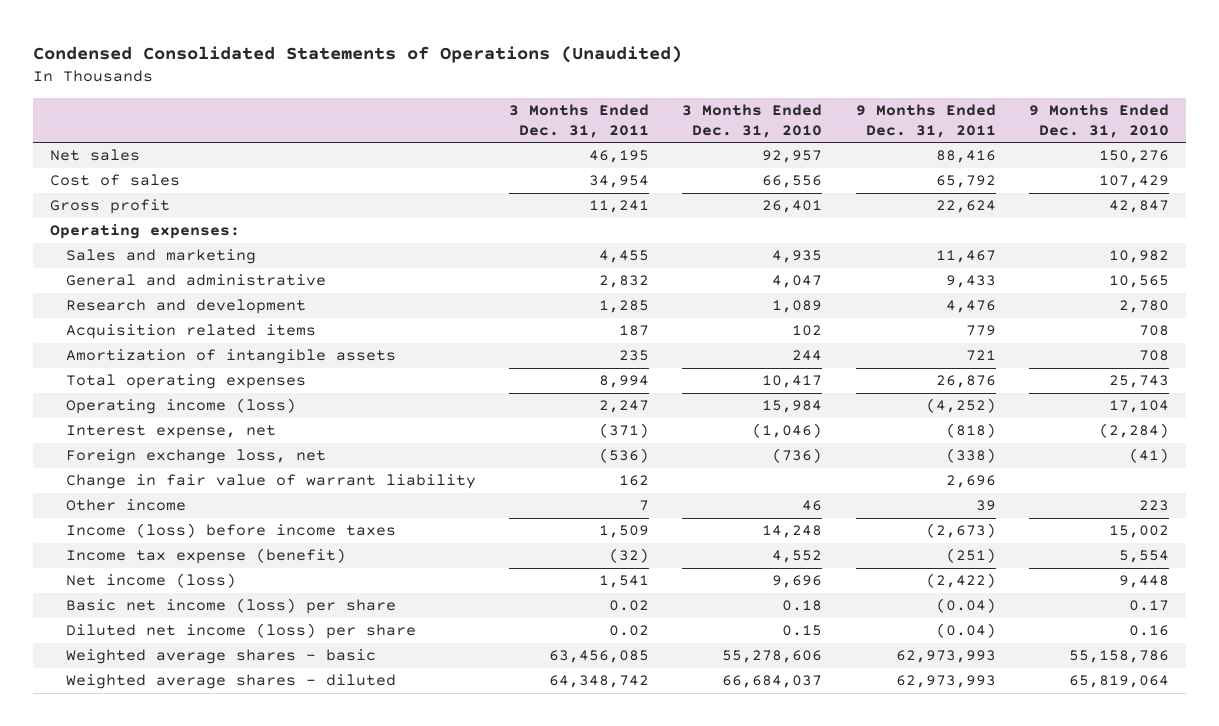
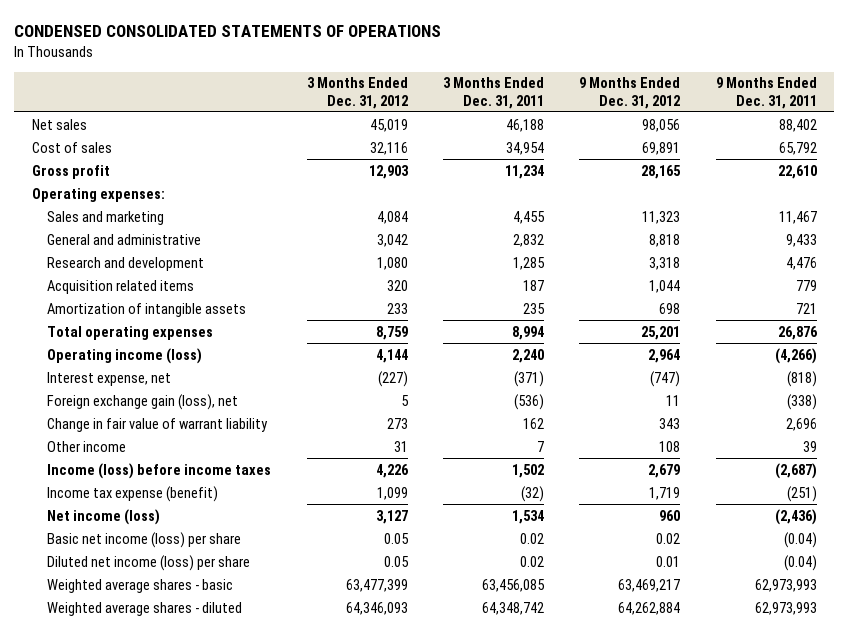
[33,45,683,63] Condensed Consolidated Statements of Operations (Unaudited) -> [14,25,442,38] CONDENSED CONSOLIDATED STATEMENTS OF OPERATIONS
[682,104,823,138] 3 Months Ended Dec. 31, 2010 -> none
[1029,104,1170,138] 9 Months Ended Dec. 31, 2010 -> none
none -> [306,77,408,109] 3 Months Ended Dec. 31, 2012
none -> [579,77,681,109] 9 Months Ended Dec. 31, 2012
[588,150,649,164] 46,195 -> [506,118,545,132] 46,188
[935,150,996,164] 88,416 -> [778,118,817,132] 88,402
[588,200,649,214] 11,241 -> [505,164,545,179] 11,234
[935,200,996,214] 22,624 -> [777,164,817,179] 22,610
[598,400,649,414] 2,247 -> [512,348,545,363] 2,240
[925,398,996,414] (4,252) -> [774,347,817,364] (4,266)
[65,449,326,465] Foreign exchange loss, net -> [47,393,239,410] Foreign exchange gain (loss), net
[598,525,649,539] 1,509 -> [512,463,545,478] 1,502
[925,523,996,539] (2,673) -> [774,462,817,479] (2,687)
[598,575,649,589] 1,541 -> [512,509,545,524] 1,534
[925,573,996,589] (2,422) -> [774,508,817,525] (2,436)

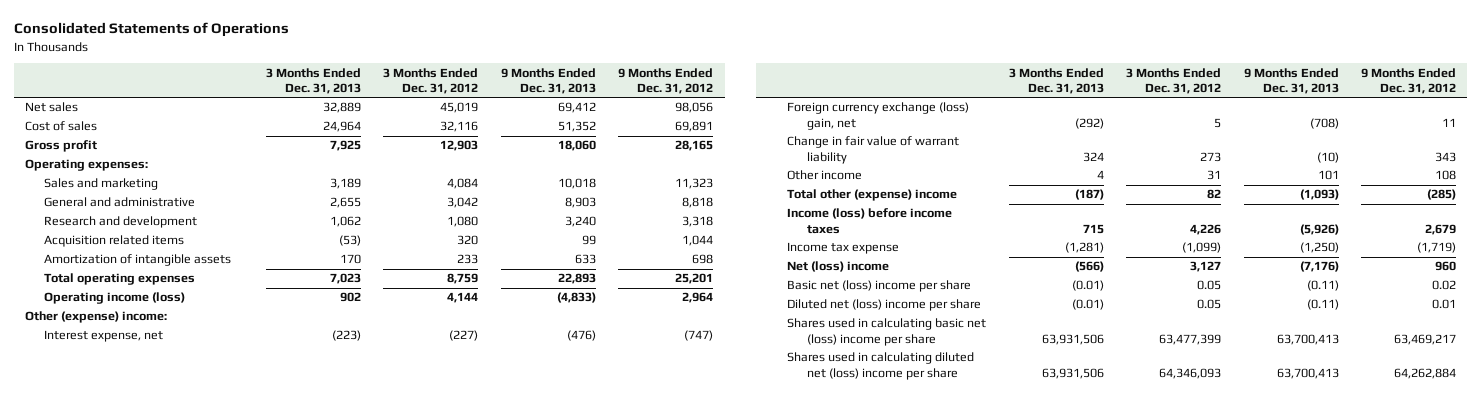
[14,25,442,38] CONDENSED CONSOLIDATED STATEMENTS OF OPERATIONS -> [13,22,289,38] Consolidated Statements of Operations
[443,77,545,109] 3 Months Ended Dec. 31, 2011 -> none
[715,77,817,109] 9 Months Ended Dec. 31, 2011 -> none
none -> [265,67,361,94] 3 Months Ended Dec. 31, 2013
none -> [500,67,596,94] 9 Months Ended Dec. 31, 2013
none -> [24,311,167,324] Other (expense) income:
[47,393,239,410] Foreign exchange gain (loss), net -> [787,102,970,130] Foreign currency exchange (loss) gain, net
none -> [787,189,958,202] Total other (expense) income
[47,485,219,502] Income tax expense (benefit) -> [787,242,900,255] Income tax expense
[376,486,408,500] 1,099 -> [1182,242,1222,254] (1,099)
[649,486,681,500] 1,719 -> [1417,242,1457,254] (1,719)
[47,508,161,525] Net income (loss) -> [787,261,890,273] Net (loss) income
[47,531,242,548] Basic net income (loss) per share -> [787,280,972,293] Basic net (loss) income per share
[47,554,251,571] Diluted net income (loss) per share -> [787,299,982,312] Diluted net (loss) income per share
[47,578,234,593] Weighted average shares - basic -> [787,318,987,346] Shares used in calculating basic net (loss) income per share
[47,601,243,616] Weighted average shares - diluted -> [787,352,975,380] Shares used in calculating diluted net (loss) income per share

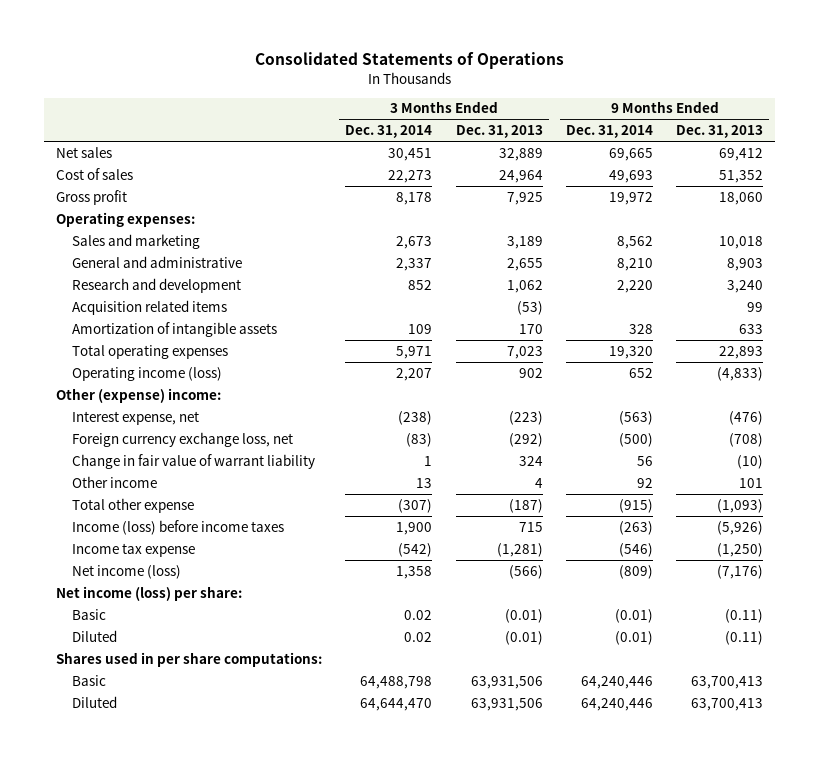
[383,67,479,94] 3 Months Ended Dec. 31, 2012 -> none
[618,67,714,94] 9 Months Ended Dec. 31, 2012 -> none
none -> [345,125,433,139] Dec. 31, 2014
none -> [566,125,654,139] Dec. 31, 2014
[787,102,970,130] Foreign currency exchange (loss) gain, net -> [71,431,293,447] Foreign currency exchange loss, net
[787,189,958,202] Total other (expense) income -> [71,497,194,513] Total other expense
[787,261,890,273] Net (loss) income -> [71,564,181,579] Net income (loss)
none -> [55,585,242,601] Net income (loss) per share:
[787,280,972,293] Basic net (loss) income per share -> [71,608,106,620] Basic
[787,299,982,312] Diluted net (loss) income per share -> [71,629,117,642] Diluted
none -> [55,651,322,667] Shares used in per share computations:
[787,318,987,346] Shares used in calculating basic net (loss) income per share -> [71,674,106,686] Basic
[787,352,975,380] Shares used in calculating diluted net (loss) income per share -> [71,695,117,708] Diluted

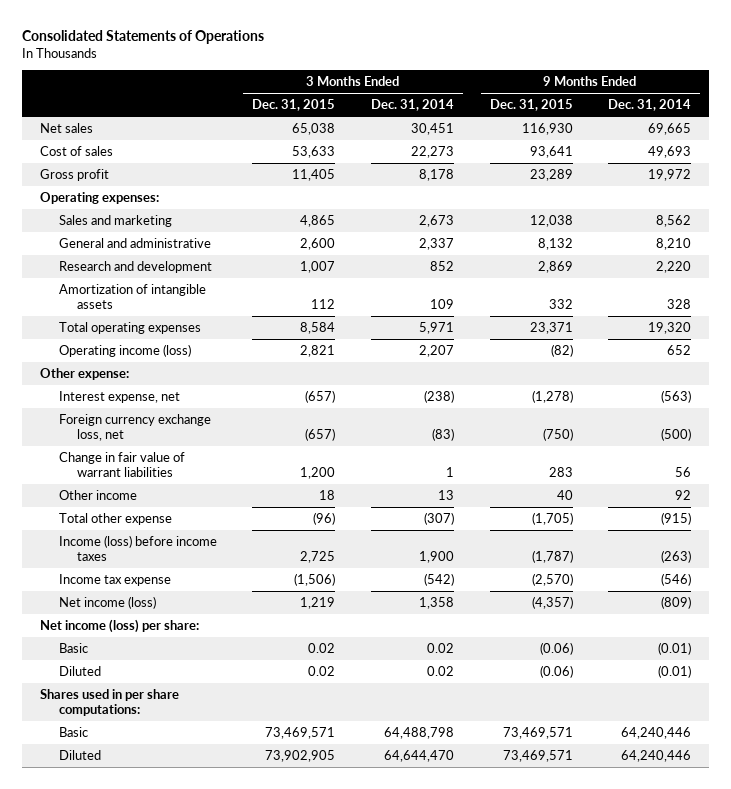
[455,125,543,139] Dec. 31, 2013 -> none
[676,125,764,139] Dec. 31, 2013 -> none
none -> [252,99,336,112] Dec. 31, 2015
none -> [489,99,573,112] Dec. 31, 2015
[71,299,227,315] Acquisition related items -> none
[55,387,221,403] Other (expense) income: -> [40,367,130,380] Other expense:
[71,453,315,469] Change in fair value of warrant liability -> [58,451,185,477] Change in fair value of warrant liabilities

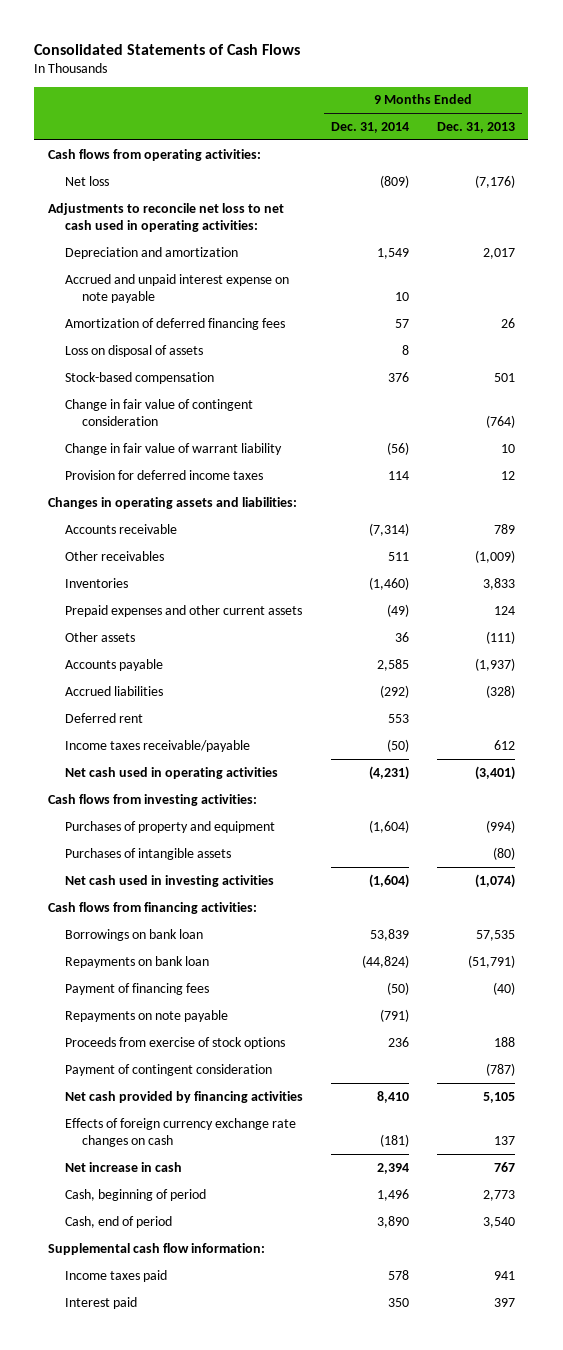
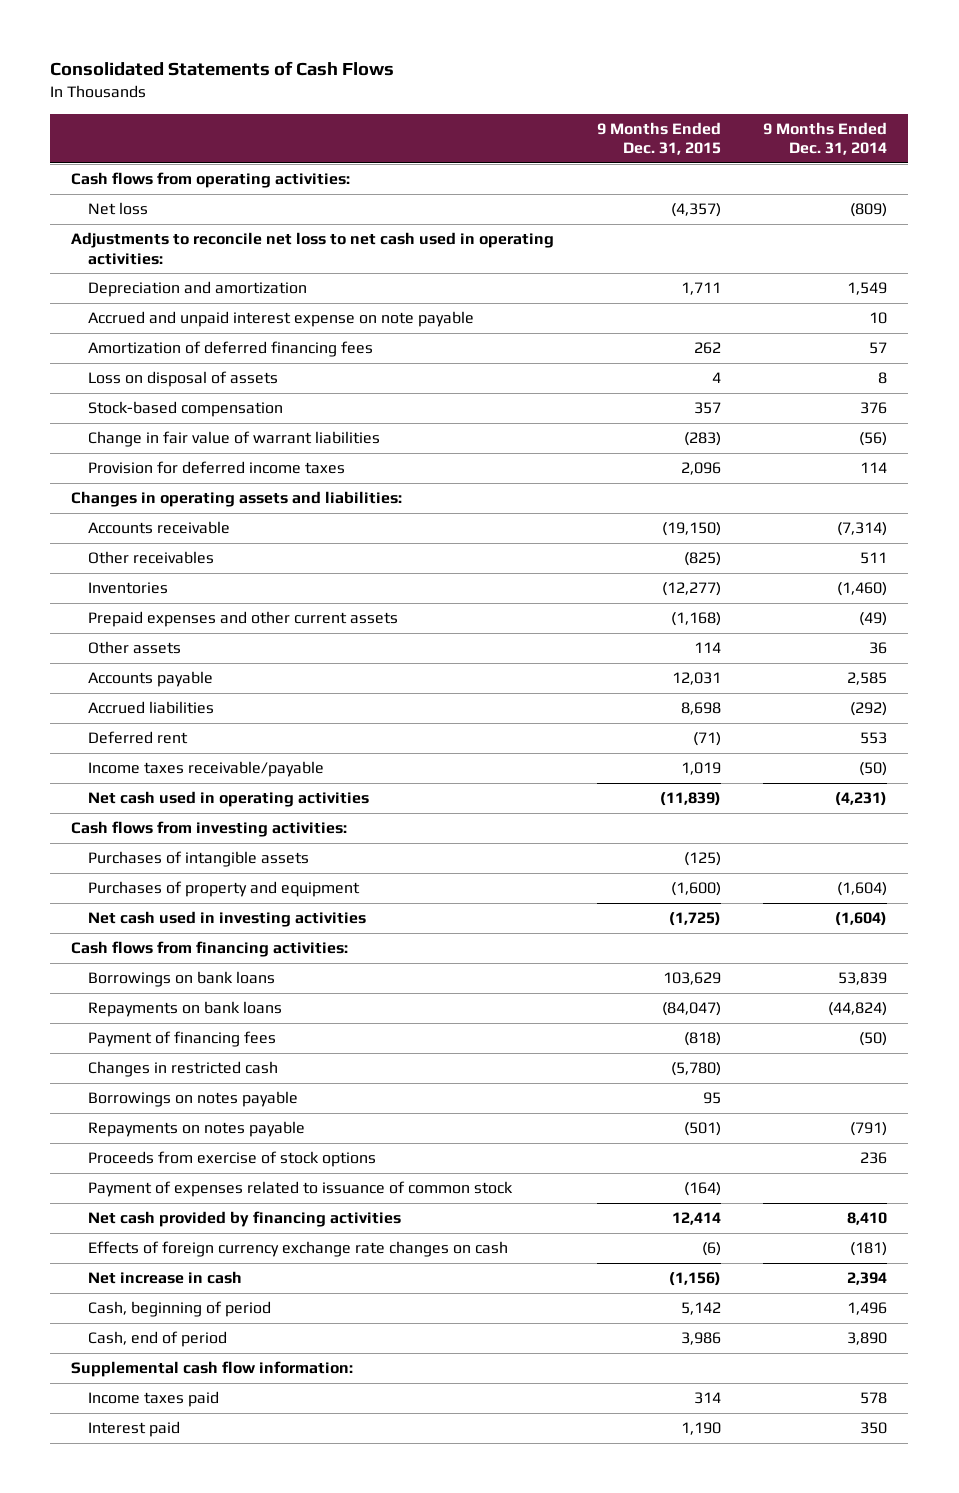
[436,121,515,133] Dec. 31, 2013 -> none
none -> [596,121,721,156] 9 Months Ended Dec. 31, 2015
[65,398,254,426] Change in fair value of contingent consideration -> none
[65,442,283,455] Change in fair value of warrant liability -> [87,431,380,448] Change in fair value of warrant liabilities
[65,820,276,833] Purchases of property and equipment -> [87,881,360,898] Purchases of property and equipment
[65,928,204,941] Borrowings on bank loan -> [87,971,275,988] Borrowings on bank loans
[65,955,210,968] Repayments on bank loan -> [87,1001,282,1018] Repayments on bank loans
none -> [87,1061,278,1078] Changes in restricted cash
none -> [87,1091,298,1108] Borrowings on notes payable
[65,1009,229,1022] Repayments on note payable -> [87,1121,305,1138] Repayments on notes payable
[65,1063,273,1076] Payment of contingent consideration -> none
none -> [87,1181,513,1198] Payment of expenses related to issuance of common stock

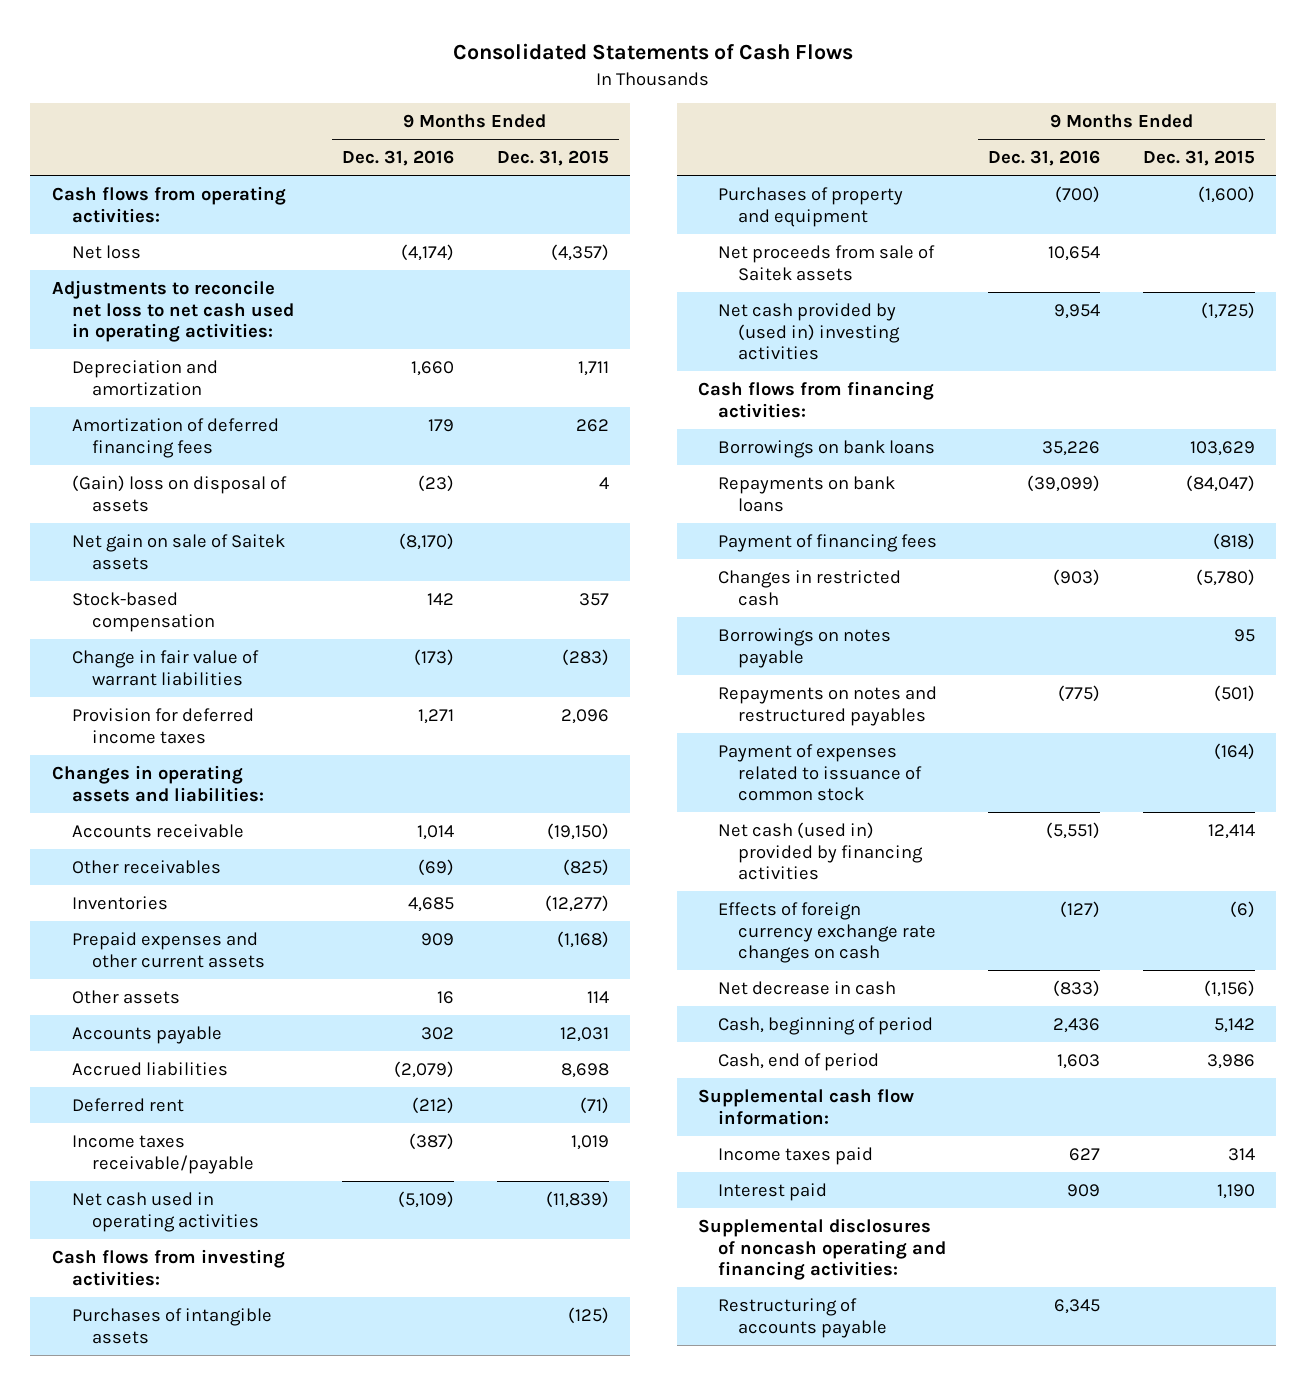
[763,121,888,156] 9 Months Ended Dec. 31, 2014 -> none
none -> [342,150,455,167] Dec. 31, 2016
[87,311,474,328] Accrued and unpaid interest expense on note payable -> none
[87,371,278,388] Loss on disposal of assets -> [71,474,287,512] (Gain) loss on disposal of assets
none -> [71,533,285,570] Net gain on sale of Saitek assets
none -> [717,244,935,281] Net proceeds from sale of Saitek assets
[87,911,366,928] Net cash used in investing activities -> [717,302,900,361] Net cash provided by (used in) investing activities
[87,1121,305,1138] Repayments on notes payable -> none
[87,1151,376,1168] Proceeds from exercise of stock options -> none
none -> [717,685,937,726] Repayments on notes and restructured payables
[87,1211,401,1228] Net cash provided by financing activities -> [717,821,923,881] Net cash (used in) provided by financing activities
[87,1271,242,1285] Net increase in cash -> [717,980,896,995] Net decrease in cash
none -> [697,1217,946,1281] Supplemental disclosures of noncash operating and financing activities:
none -> [717,1297,887,1338] Restructuring of accounts payable

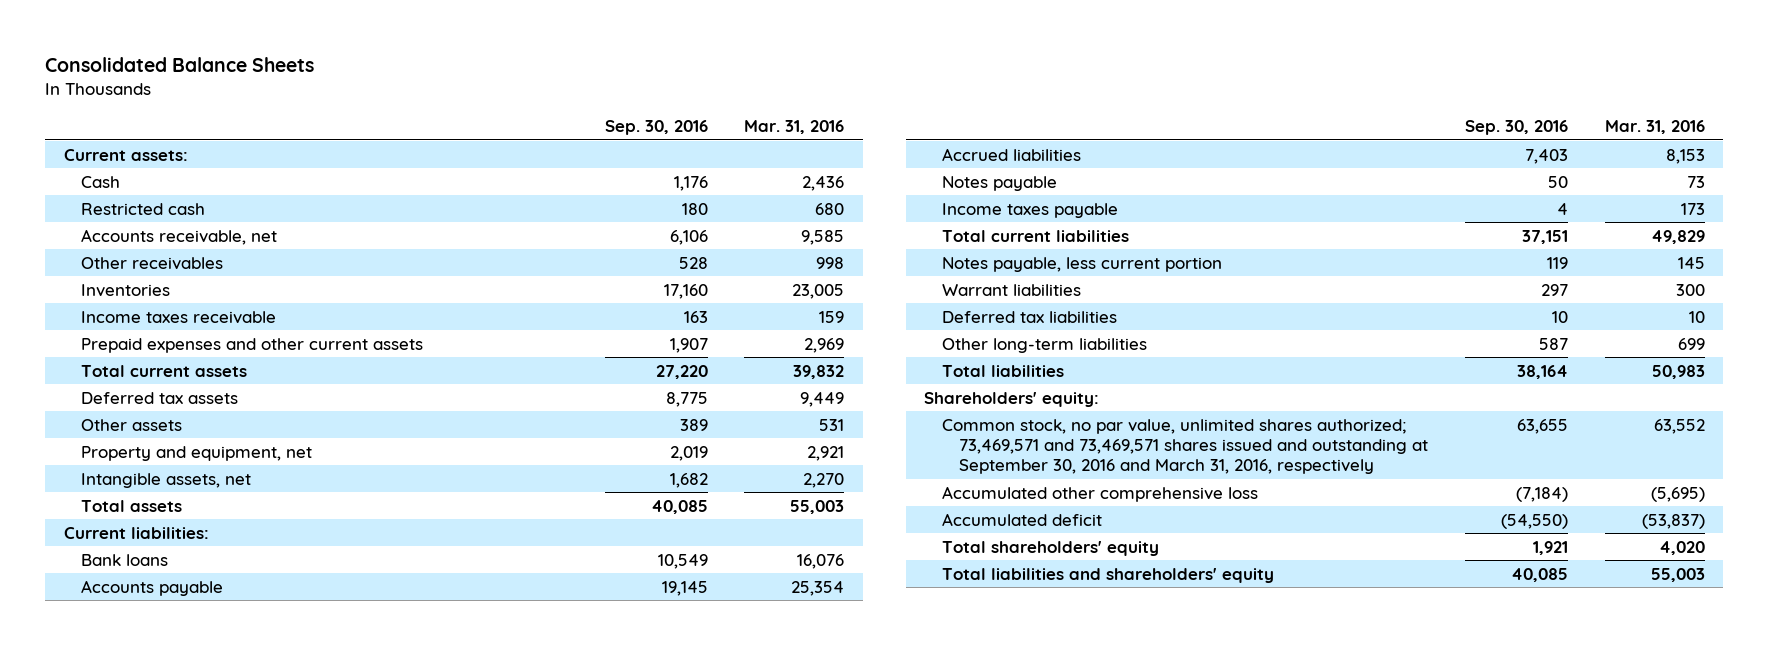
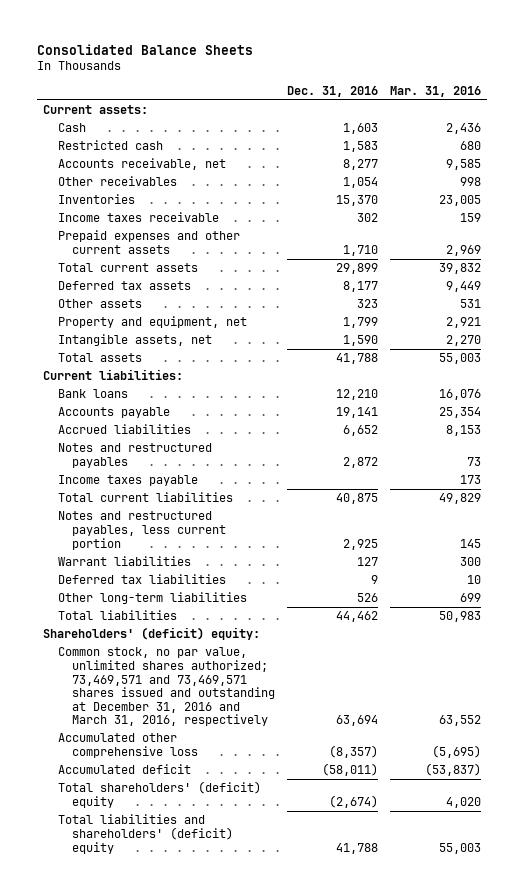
[604,119,708,135] Sep. 30, 2016 -> none
none -> [286,85,378,97] Dec. 31, 2016
[941,175,1057,191] Notes payable -> none
none -> [57,443,212,468] Notes and restructured payables
[941,256,1222,272] Notes payable, less current portion -> [57,511,226,550] Notes and restructured payables, less current portion
[924,391,1100,407] Shareholders' equity: -> [43,627,261,641] Shareholders' (deficit) equity:
[941,418,1429,475] Common stock, no par value, unlimited shares authorized; 73,469,571 and 73,469,571 shares issued and outstanding at September 30, 2016 and March 31, 2016, respectively -> [57,647,275,727] Common stock, no par value, unlimited shares authorized; 73,469,571 and 73,469,571 shares issued and outstanding at December 31, 2016 and March 31, 2016, respectively
[941,540,1159,556] Total shareholders' equity -> [57,781,261,808] Total shareholders' (deficit) equity
[941,567,1274,583] Total liabilities and shareholders' equity -> [57,814,233,854] Total liabilities and shareholders' (deficit) equity

